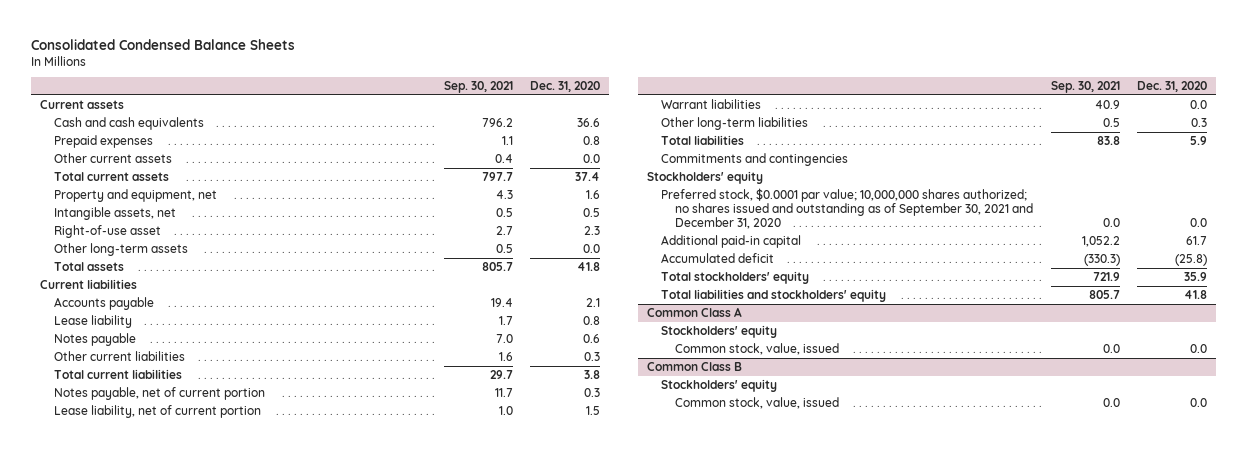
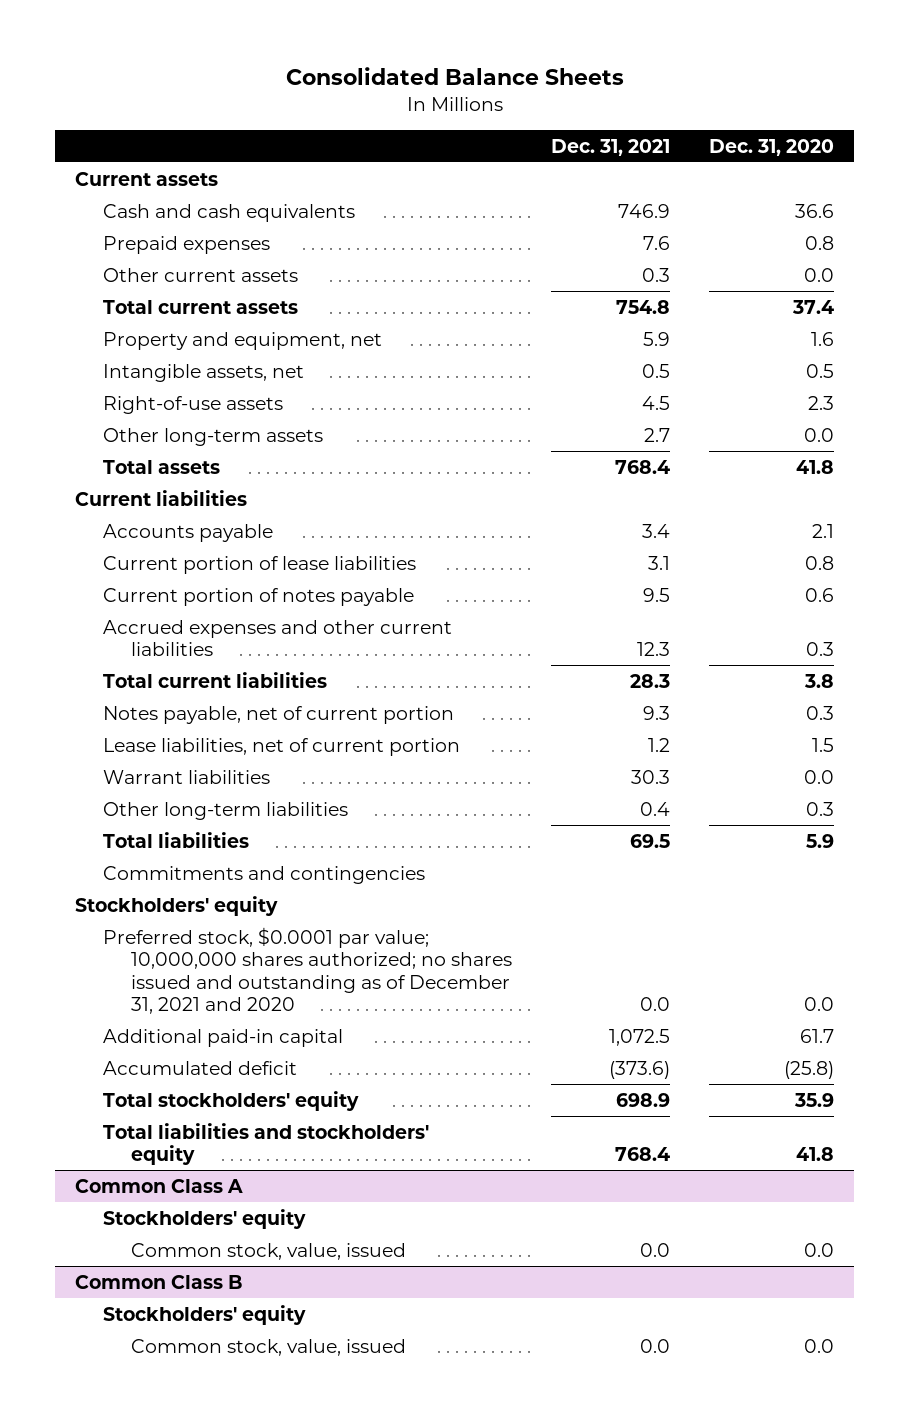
[31,38,296,50] Consolidated Condensed Balance Sheets -> [285,67,624,86] Consolidated Balance Sheets
[443,81,513,94] Sep. 30, 2021 -> none
none -> [550,138,670,156] Dec. 31, 2021
[54,225,162,239] Right-of-use asset -> [102,395,283,414] Right-of-use assets
[54,315,133,329] Lease liability -> [102,555,416,574] Current portion of lease liabilities
[54,333,137,347] Notes payable -> [102,587,414,606] Current portion of notes payable
[54,351,186,362] Other current liabilities -> [102,619,452,657] Accrued expenses and other current liabilities
[54,405,262,419] Lease liability, net of current portion -> [102,737,460,756] Lease liabilities, net of current portion
[661,188,1034,230] Preferred stock, $0.0001 par value; 10,000,000 shares authorized; no shares issued and outstanding as of September 30, 2021 and December 31, 2020 -> [102,926,512,1015] Preferred stock, $0.0001 par value; 10,000,000 shares authorized; no shares issued and outstanding as of December 31, 2021 and 2020

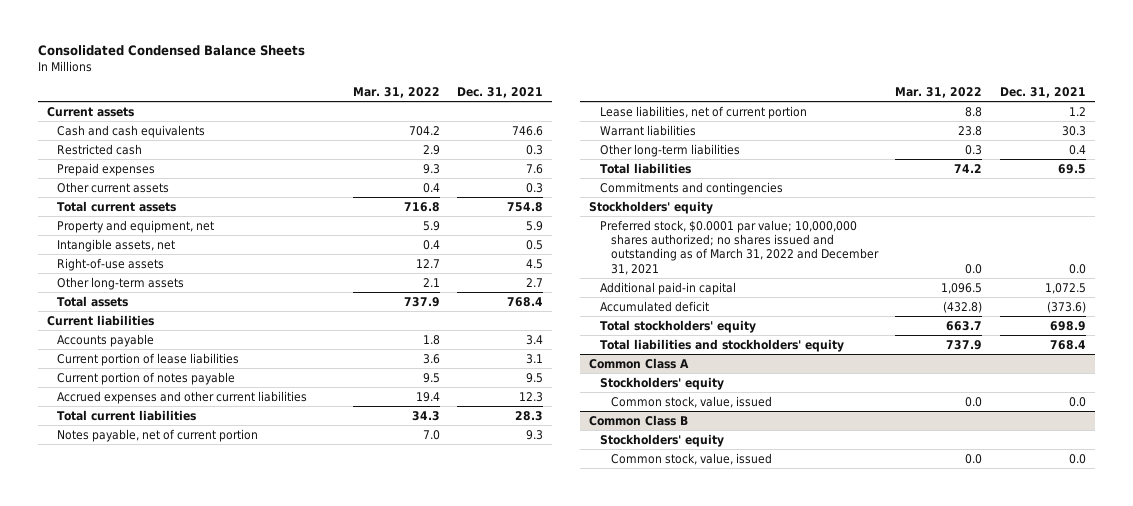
[285,67,624,86] Consolidated Balance Sheets -> [37,45,305,57] Consolidated Condensed Balance Sheets
[709,138,835,156] Dec. 31, 2020 -> none
none -> [352,86,440,98] Mar. 31, 2022
[617,203,670,218] 746.9 -> [512,125,544,136] 746.6
none -> [57,143,143,155] Restricted cash
[102,926,512,1015] Preferred stock, $0.0001 par value; 10,000,000 shares authorized; no shares issued and outstanding as of December 31, 2021 and 2020 -> [599,219,879,275] Preferred stock, $0.0001 par value; 10,000,000 shares authorized; no shares issued and outstanding as of March 31, 2022 and December 31, 2021

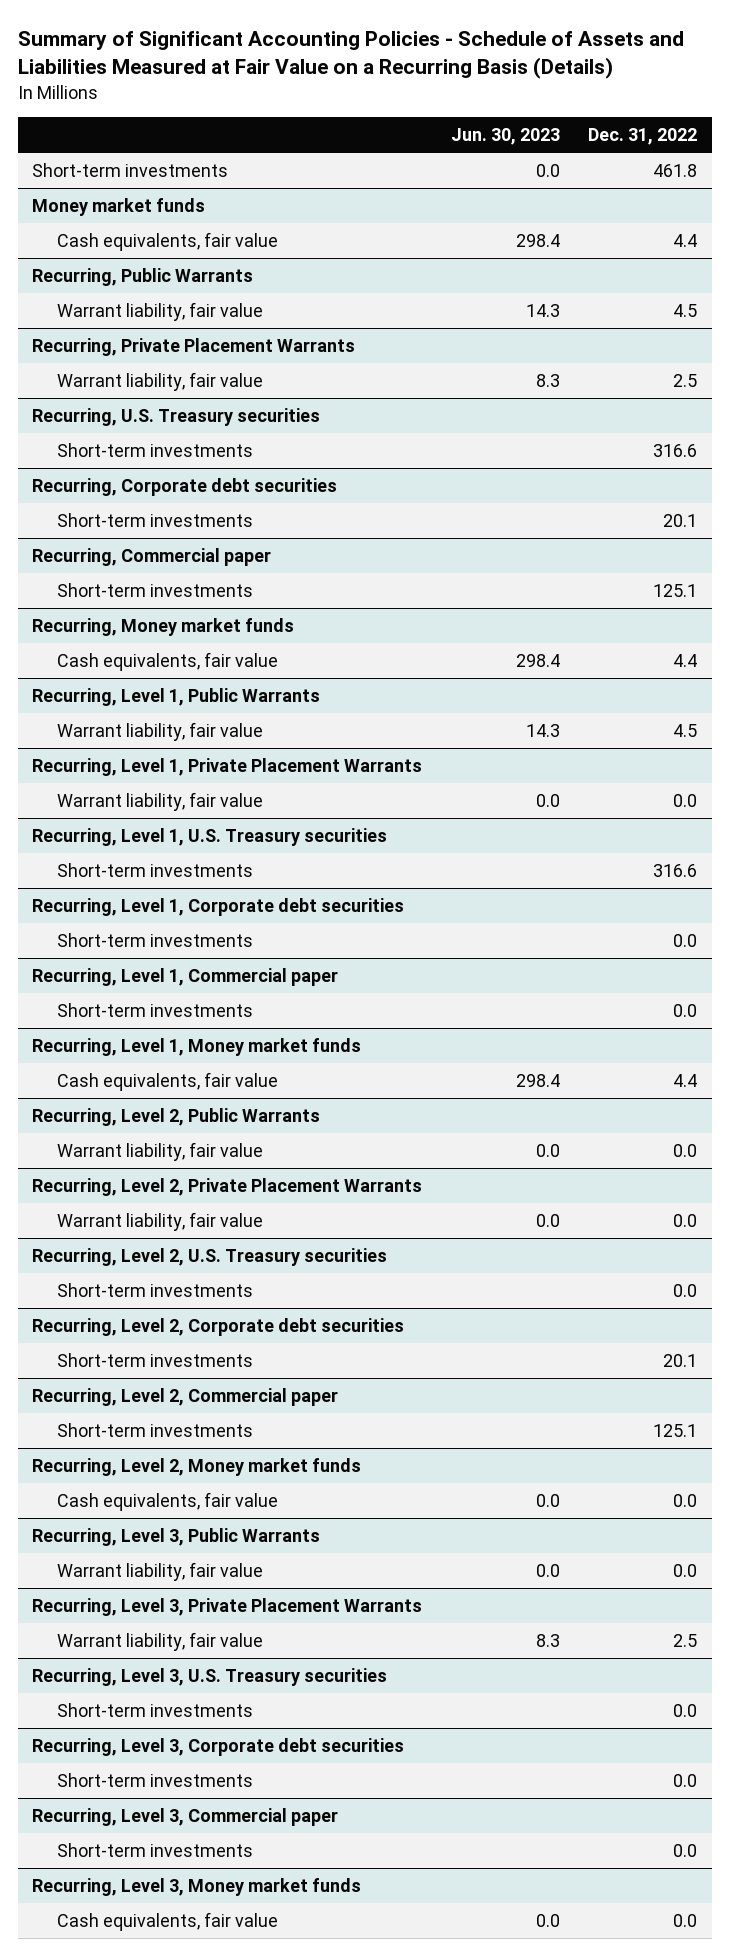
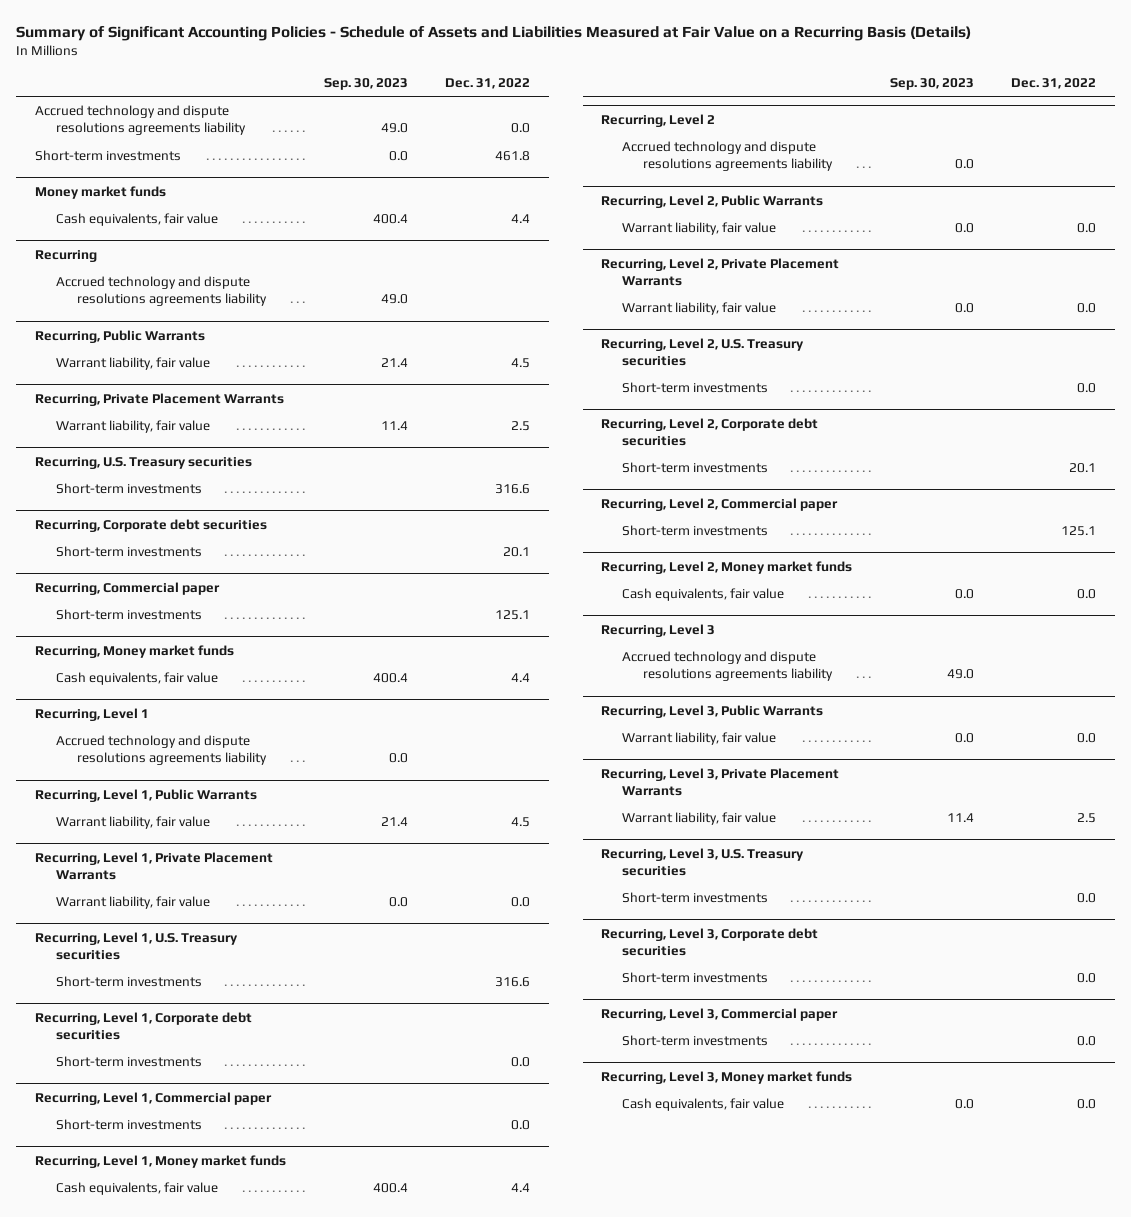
[450,127,560,145] Jun. 30, 2023 -> none
none -> [323,78,408,91] Sep. 30, 2023
none -> [35,105,246,136] Accrued technology and dispute resolutions agreements liability
none -> [35,249,98,262] Recurring
none -> [55,276,267,307] Accrued technology and dispute resolutions agreements liability
none -> [35,707,150,721] Recurring, Level 1
none -> [55,735,267,766] Accrued technology and dispute resolutions agreements liability
none -> [601,113,716,127] Recurring, Level 2
none -> [622,141,834,172] Accrued technology and dispute resolutions agreements liability
none -> [601,623,716,637] Recurring, Level 3
none -> [622,651,834,682] Accrued technology and dispute resolutions agreements liability

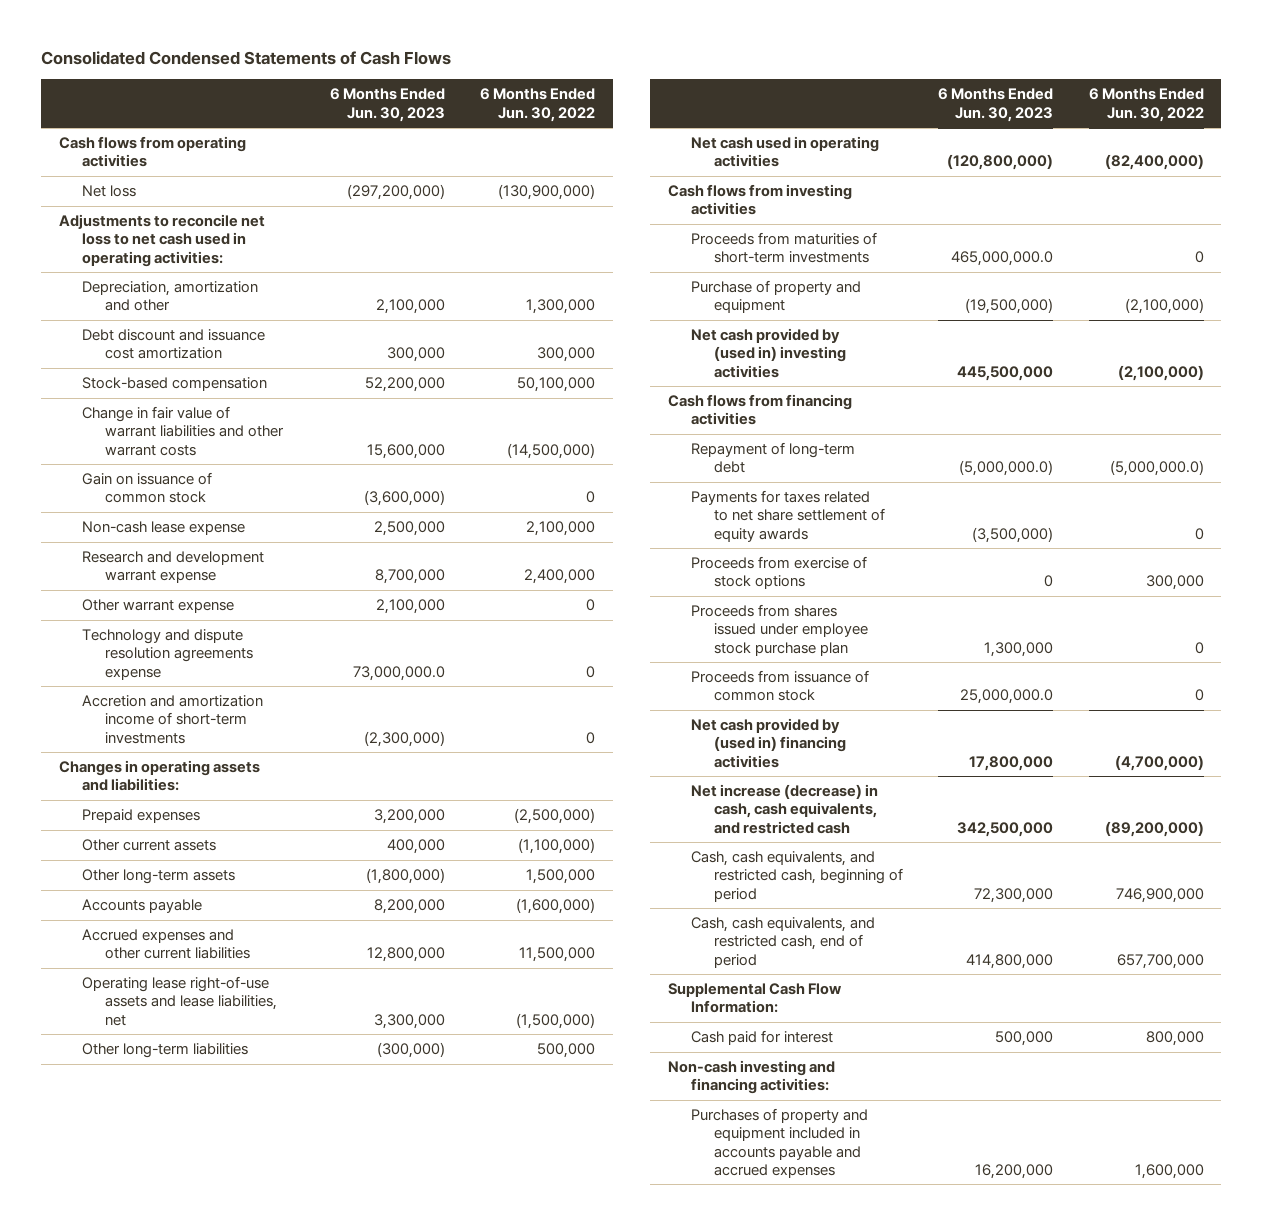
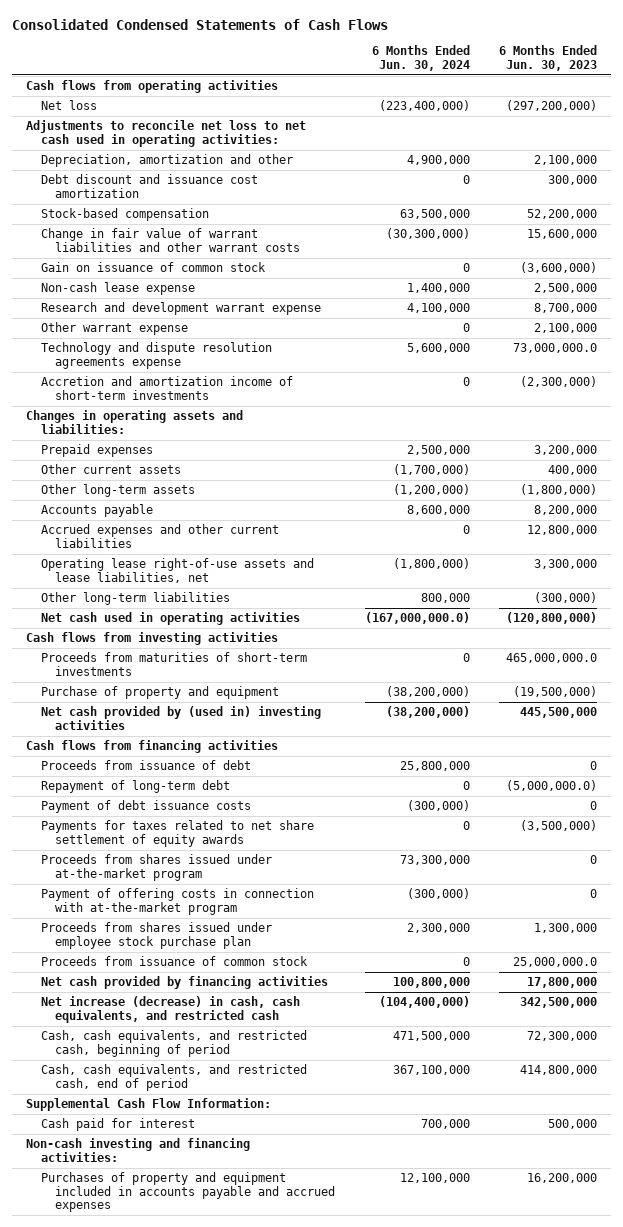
[479,88,595,122] 6 Months Ended Jun. 30, 2022 -> none
none -> [371,45,470,71] 6 Months Ended Jun. 30, 2024
none -> [40,760,251,771] Proceeds from issuance of debt
none -> [40,800,251,814] Payment of debt issuance costs
[690,556,867,590] Proceeds from exercise of stock options -> none
none -> [40,854,272,881] Proceeds from shares issued under at-the-market program
none -> [40,888,314,915] Payment of offering costs in connection with at-the-market program
[690,718,846,768] Net cash provided by (used in) financing activities -> [40,976,328,990] Net cash provided by financing activities

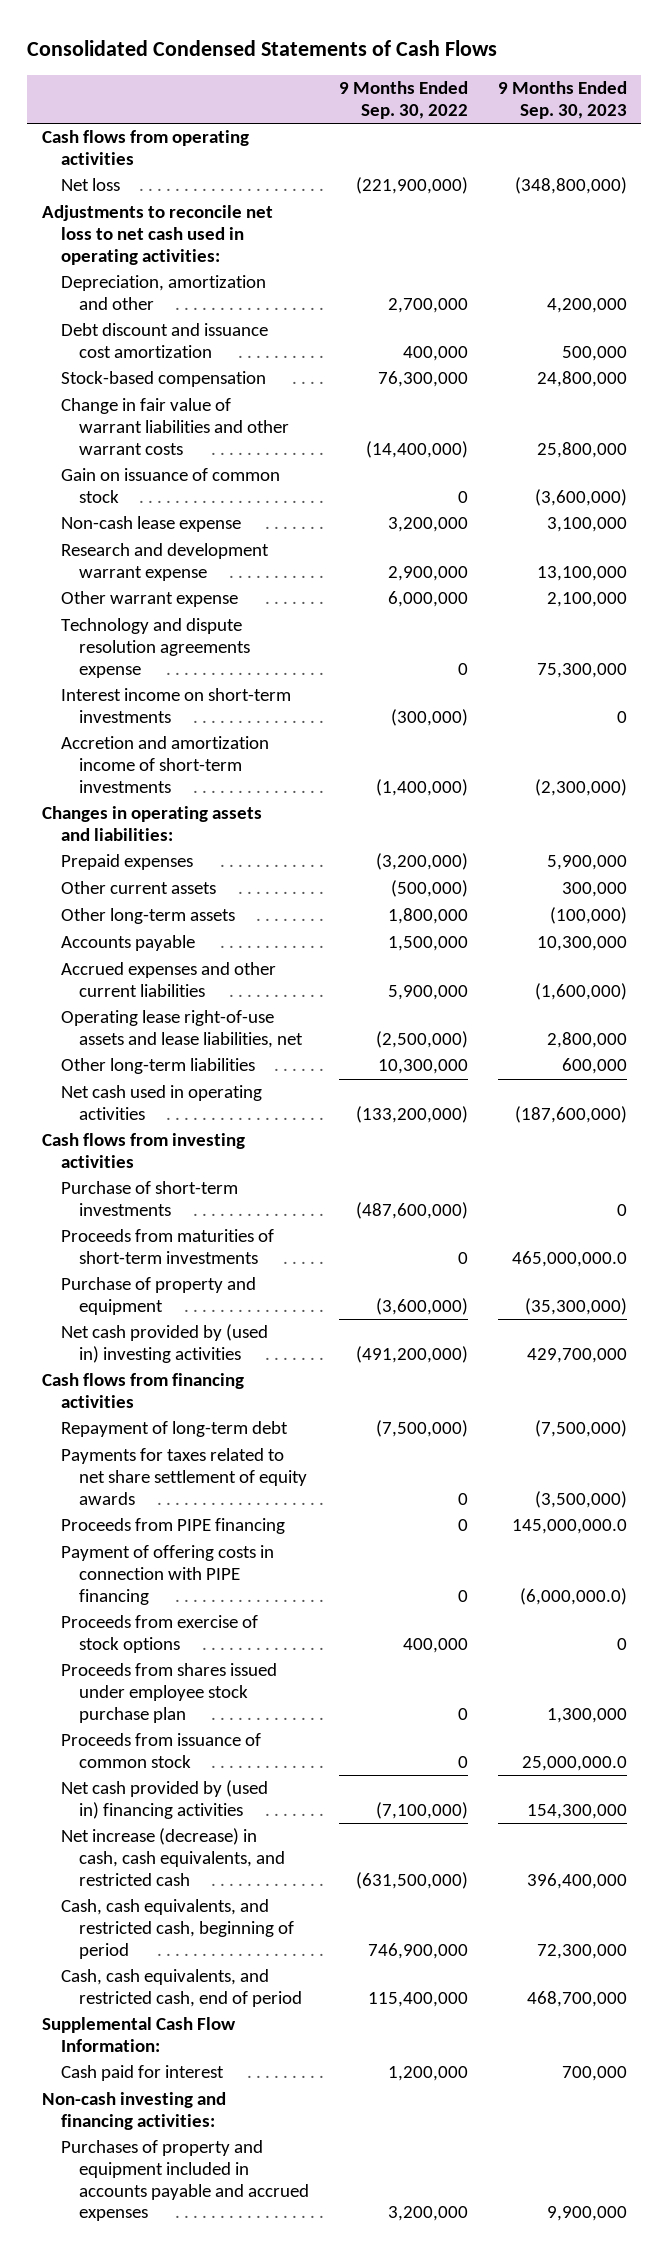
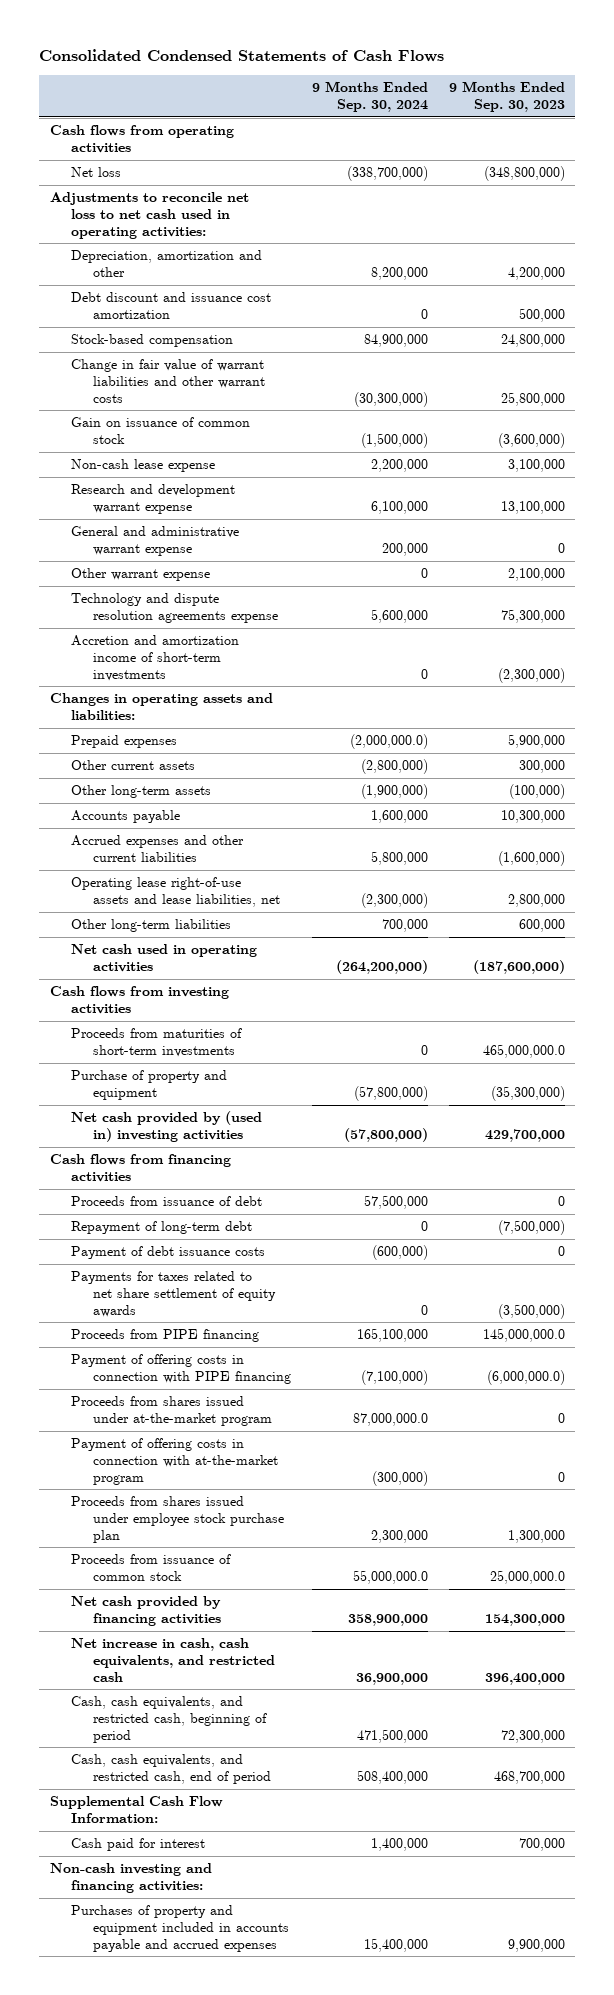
[339,81,469,119] 9 Months Ended Sep. 30, 2022 -> none
none -> [311,81,428,113] 9 Months Ended Sep. 30, 2024
none -> [71,526,240,557] General and administrative warrant expense
[60,688,291,724] Interest income on short-term investments -> none
[60,1181,238,1217] Purchase of short-term investments -> none
none -> [71,1196,263,1207] Proceeds from issuance of debt
none -> [71,1246,266,1260] Payment of debt issuance costs
[60,1615,258,1654] Proceeds from exercise of stock options -> none
none -> [71,1396,272,1427] Proceeds from shares issued under at-the-market program
none -> [71,1438,278,1486] Payment of offering costs in connection with at-the-market program
[60,1780,268,1820] Net cash provided by (used in) financing activities -> [71,1596,222,1627] Net cash provided by financing activities
[60,1828,286,1886] Net increase (decrease) in cash, cash equivalents, and restricted cash -> [71,1638,275,1683] Net increase in cash, cash equivalents, and restricted cash

